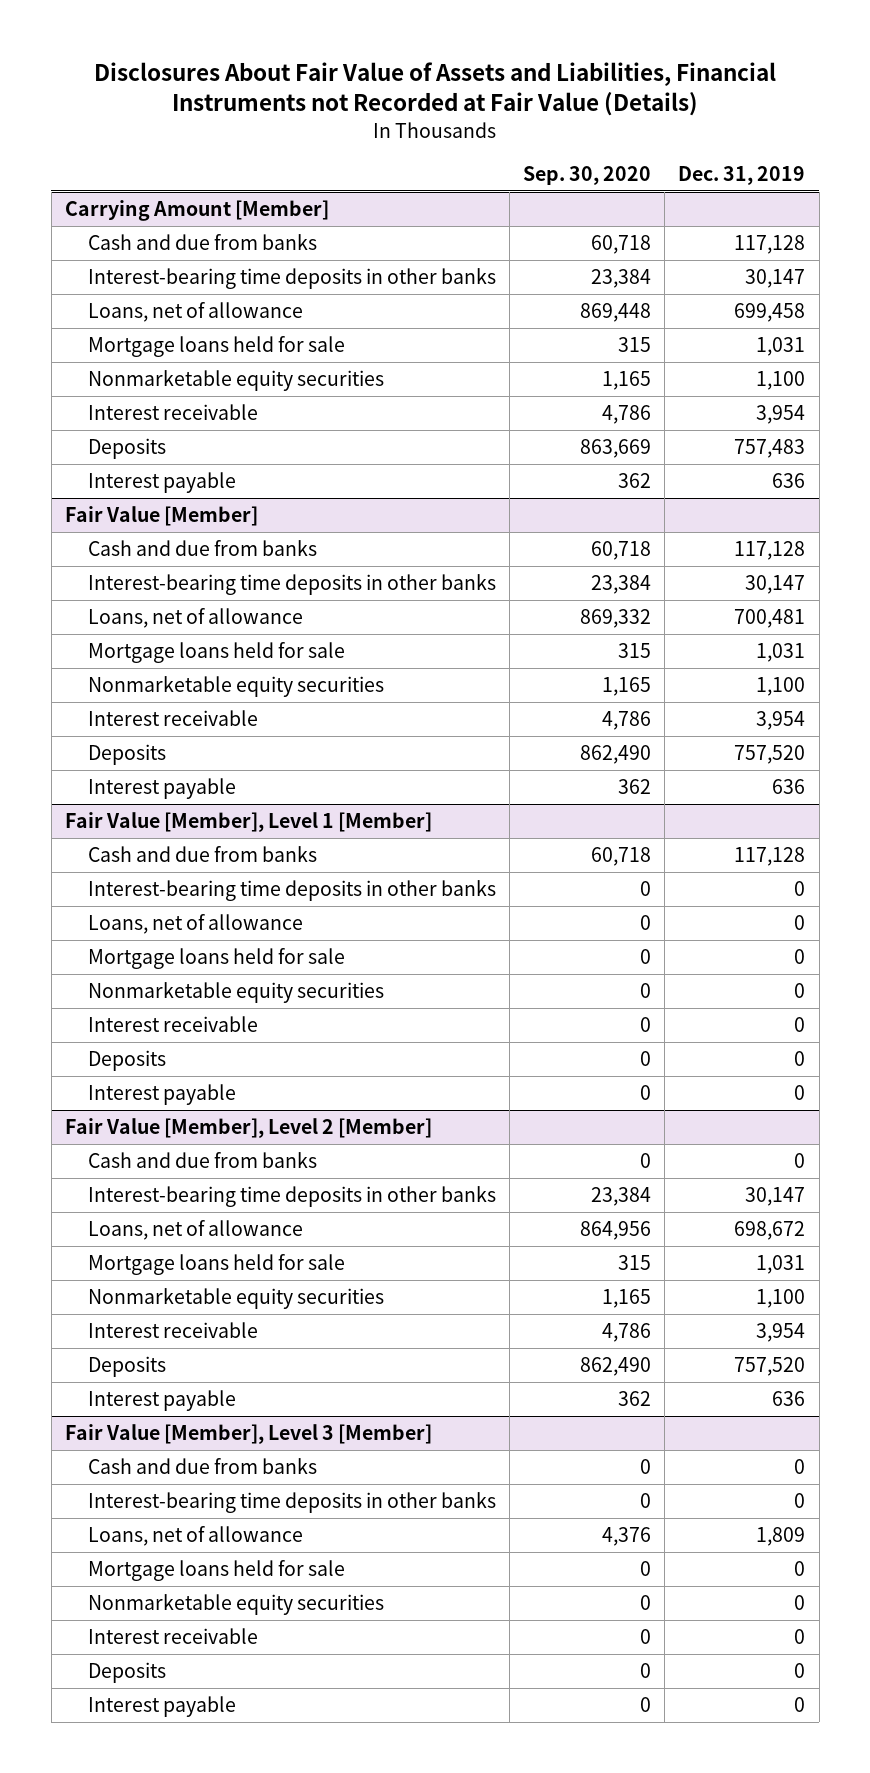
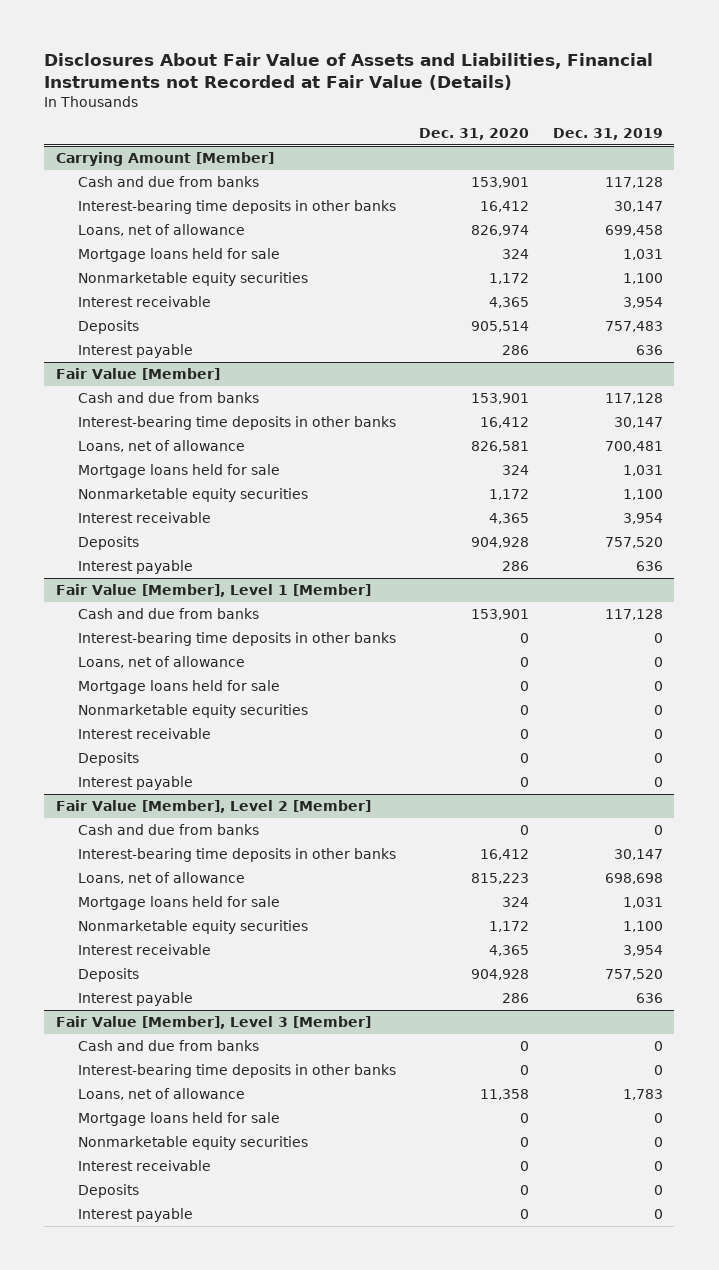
[523,165,652,185] Sep. 30, 2020 -> none
none -> [419,128,530,141] Dec. 31, 2020
[734,1220,806,1240] 698,672 -> [604,872,663,884] 698,698
[756,1526,806,1546] 1,809 -> [622,1088,663,1100] 1,783

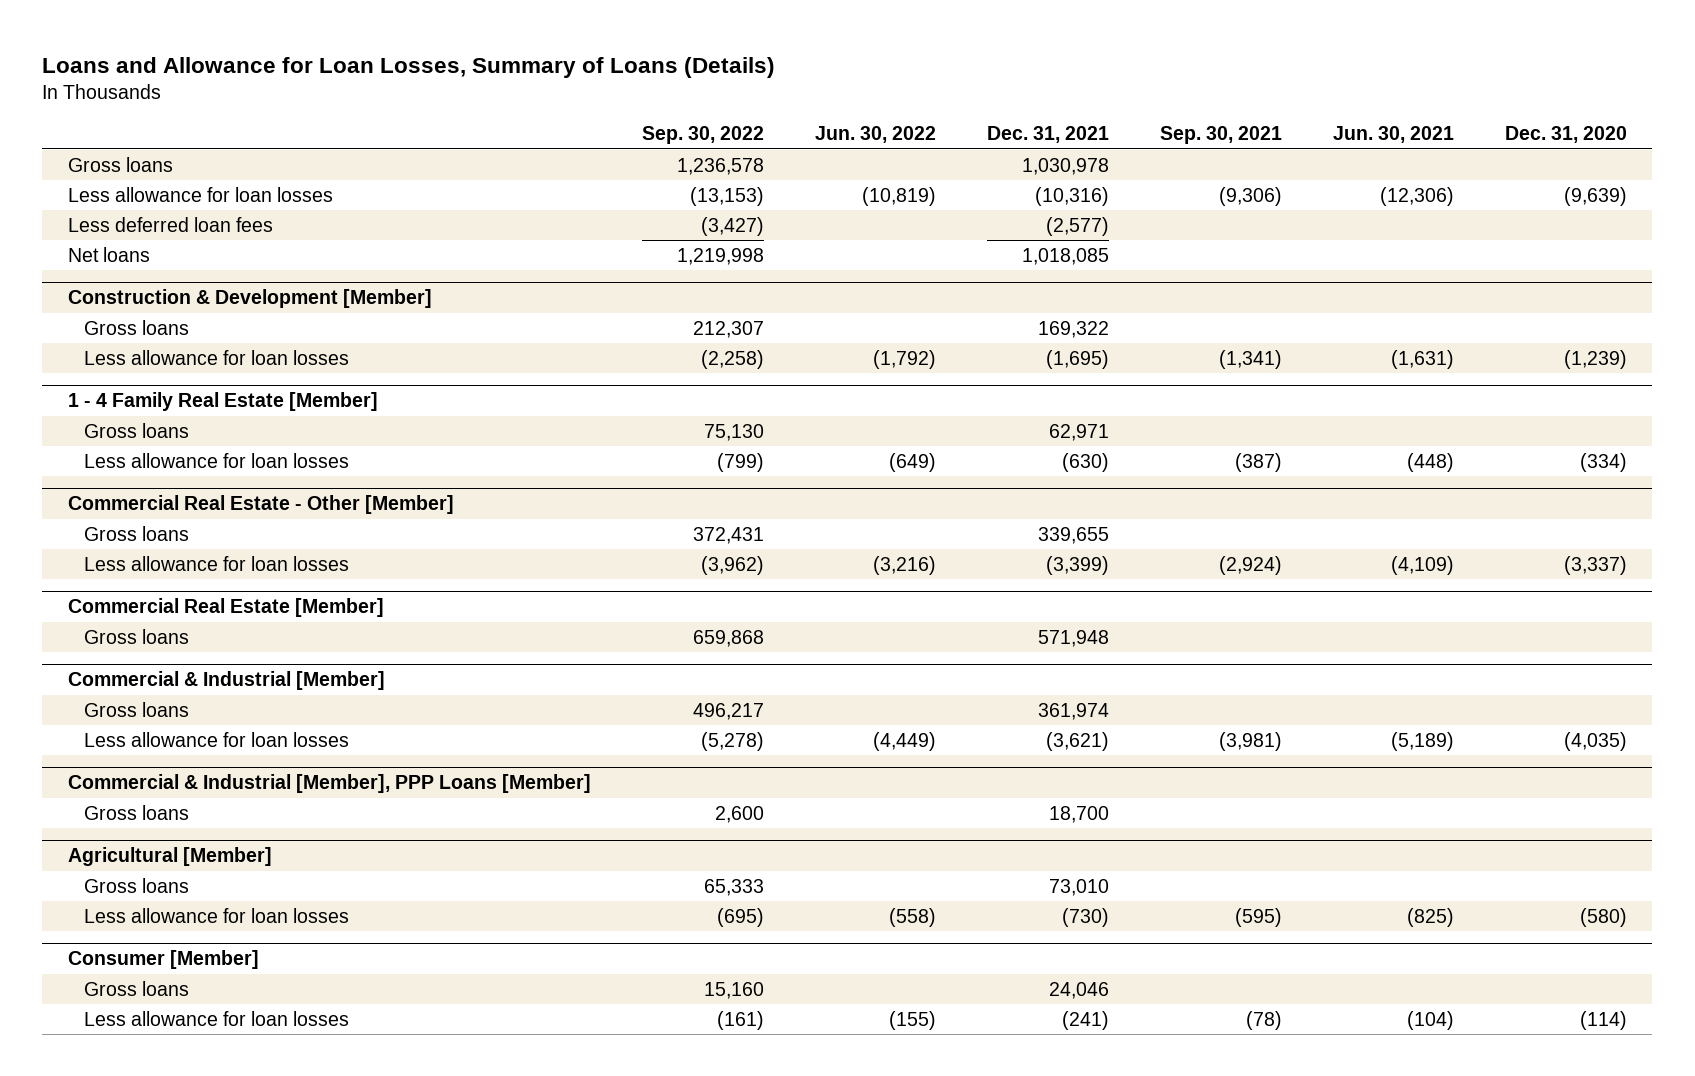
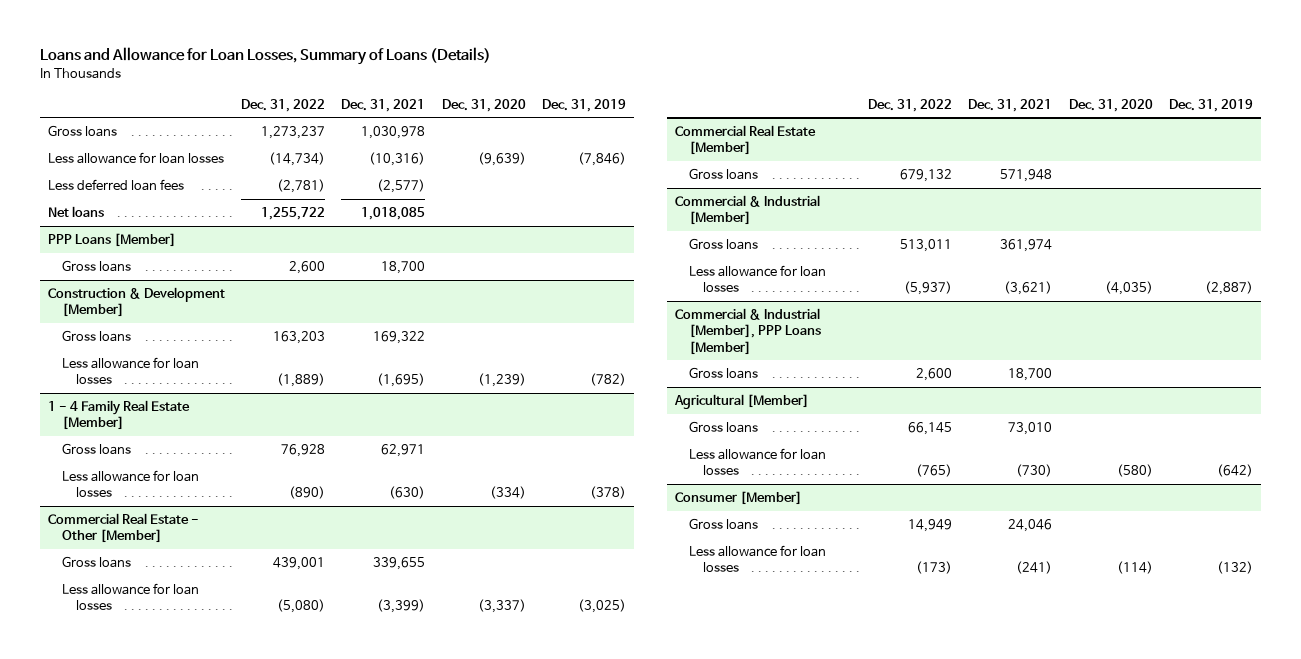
[641,126,764,145] Sep. 30, 2022 -> none
[814,126,936,144] Jun. 30, 2022 -> none
[1159,126,1282,145] Sep. 30, 2021 -> none
[1332,126,1454,144] Jun. 30, 2021 -> none
none -> [241,98,326,112] Dec. 31, 2022
none -> [541,98,626,112] Dec. 31, 2019
none -> [47,233,176,248] PPP Loans [Member]
none -> [61,260,131,273] Gross loans

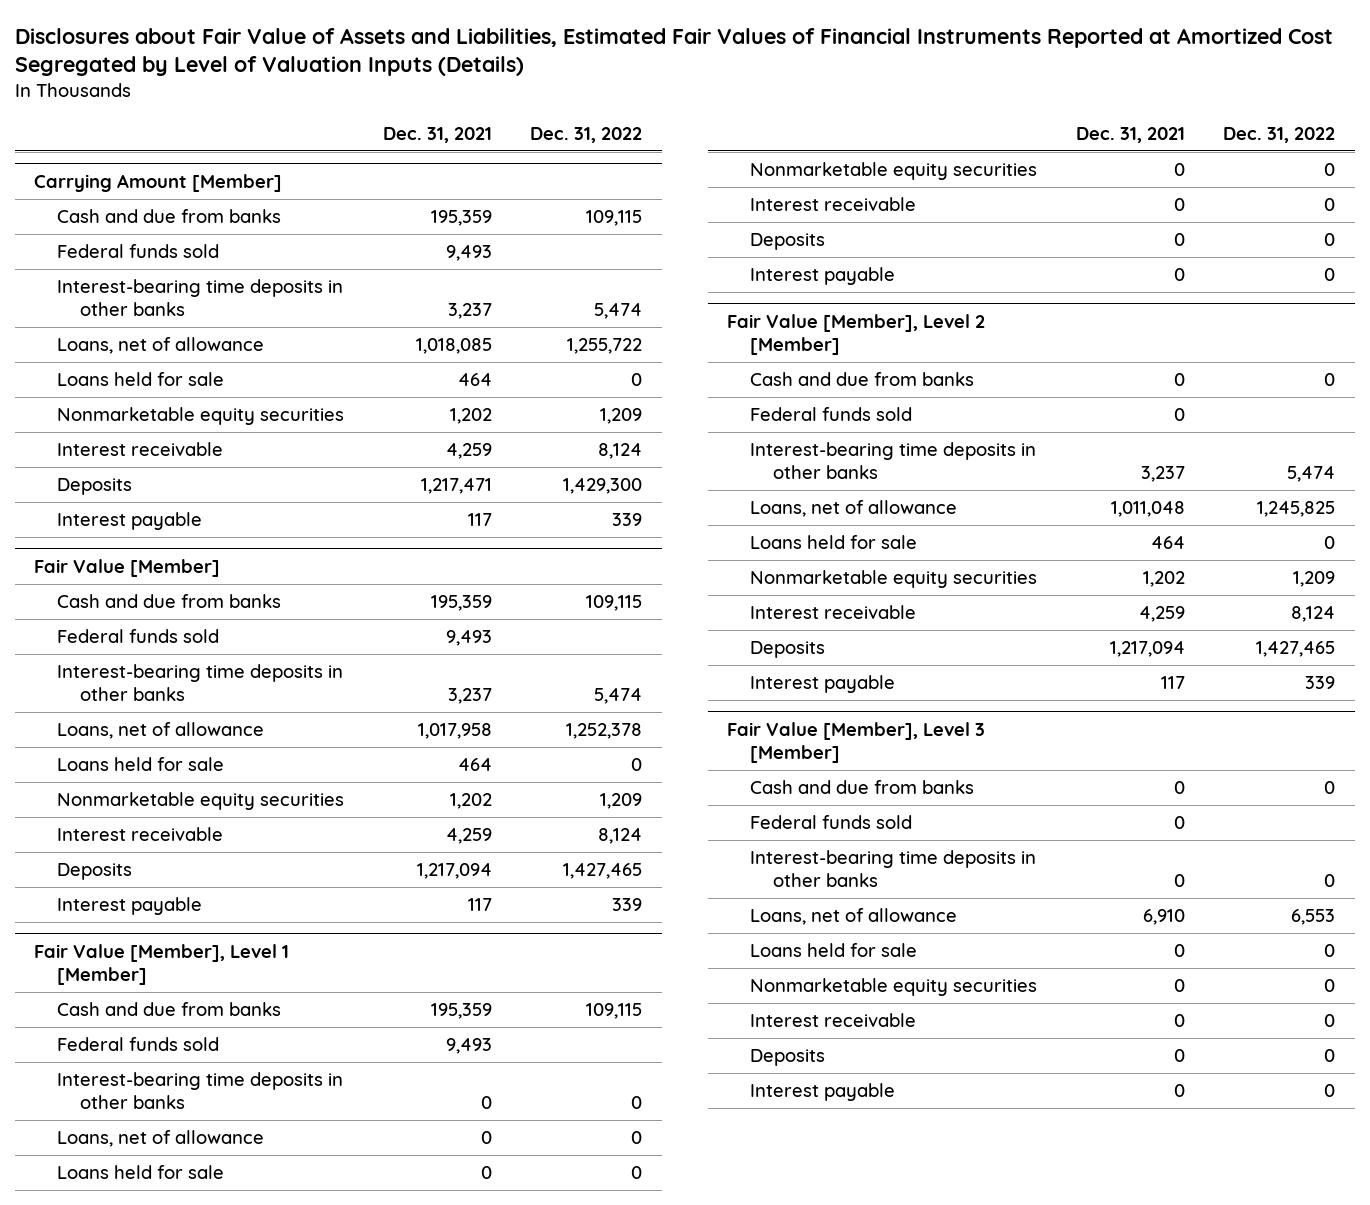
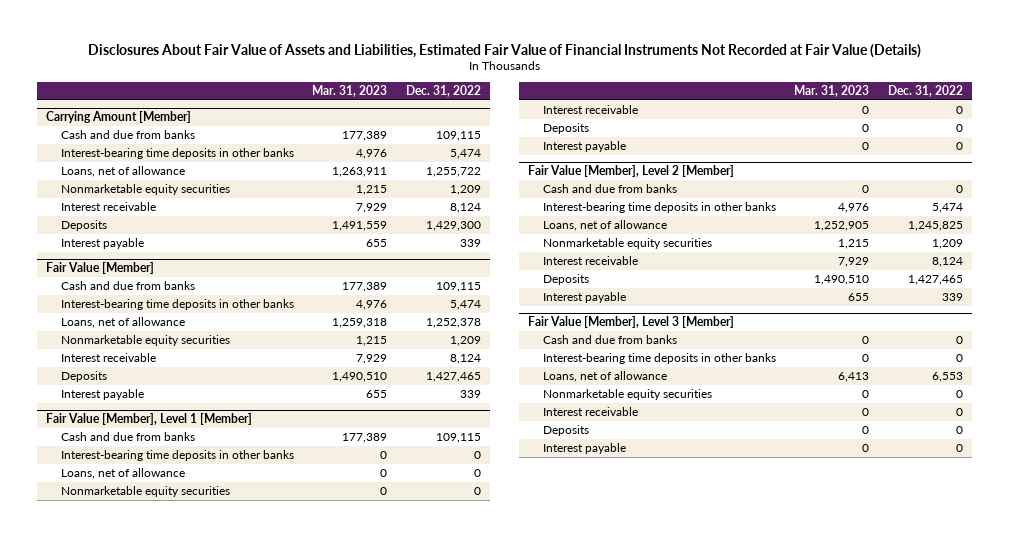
[14,27,1333,77] Disclosures about Fair Value of Assets and Liabilities, Estimated Fair Values of Financial Instruments Reported at Amortized Cost Segregated by Level of Valuation Inputs (Details) -> [87,43,921,58] Disclosures About Fair Value of Assets and Liabilities, Estimated Fair Value of Financial Instruments Not Recorded at Fair Value (Details)
[382,126,492,143] Dec. 31, 2021 -> none
none -> [312,85,388,98] Mar. 31, 2023
[56,244,219,259] Federal funds sold -> none
[56,372,224,387] Loans held for sale -> none
[56,629,219,644] Federal funds sold -> none
[56,757,224,772] Loans held for sale -> none
[56,1037,219,1052] Federal funds sold -> none
[56,1165,224,1180] Loans held for sale -> none
[749,407,912,422] Federal funds sold -> none
[749,535,917,550] Loans held for sale -> none
[749,815,912,830] Federal funds sold -> none
[749,943,917,958] Loans held for sale -> none

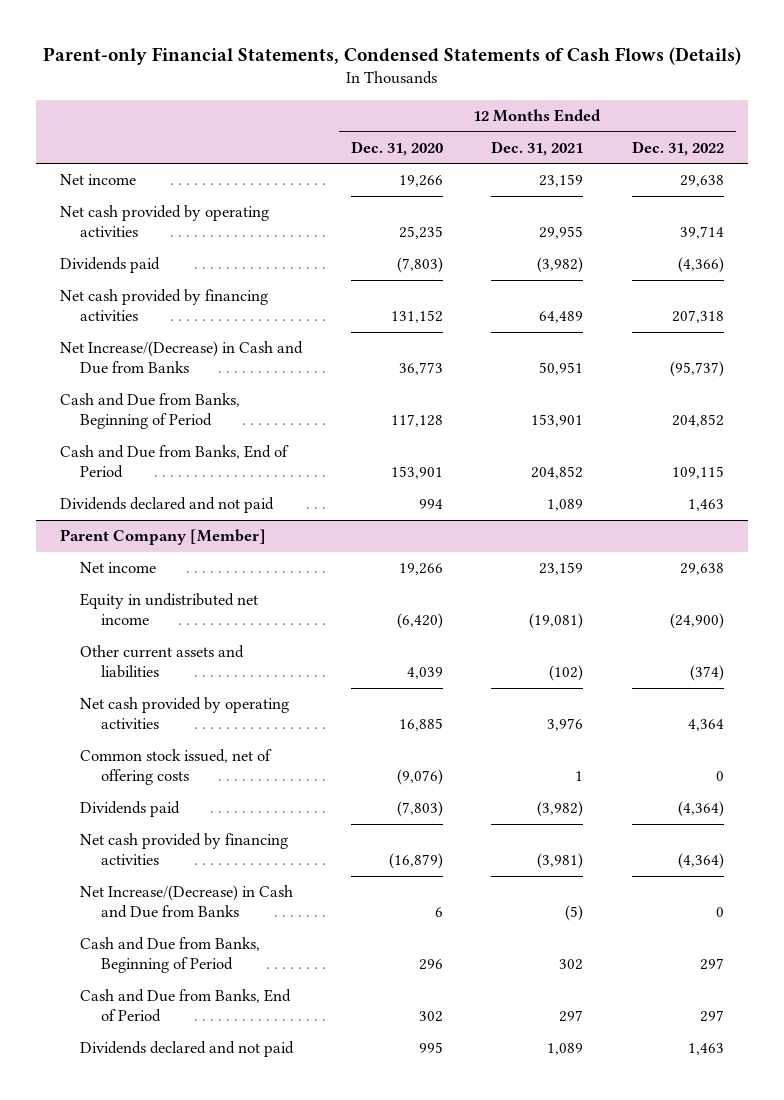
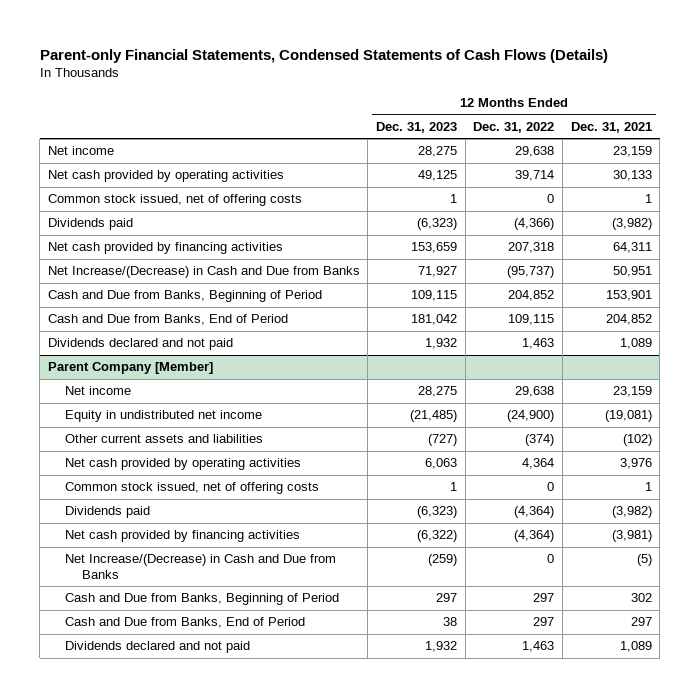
[350,140,443,156] Dec. 31, 2020 -> none
none -> [376,121,458,133] Dec. 31, 2023
[539,226,584,240] 29,955 -> [612,170,652,182] 30,133
none -> [47,194,302,207] Common stock issued, net of offering costs
[539,311,584,324] 64,489 -> [612,242,652,254] 64,311

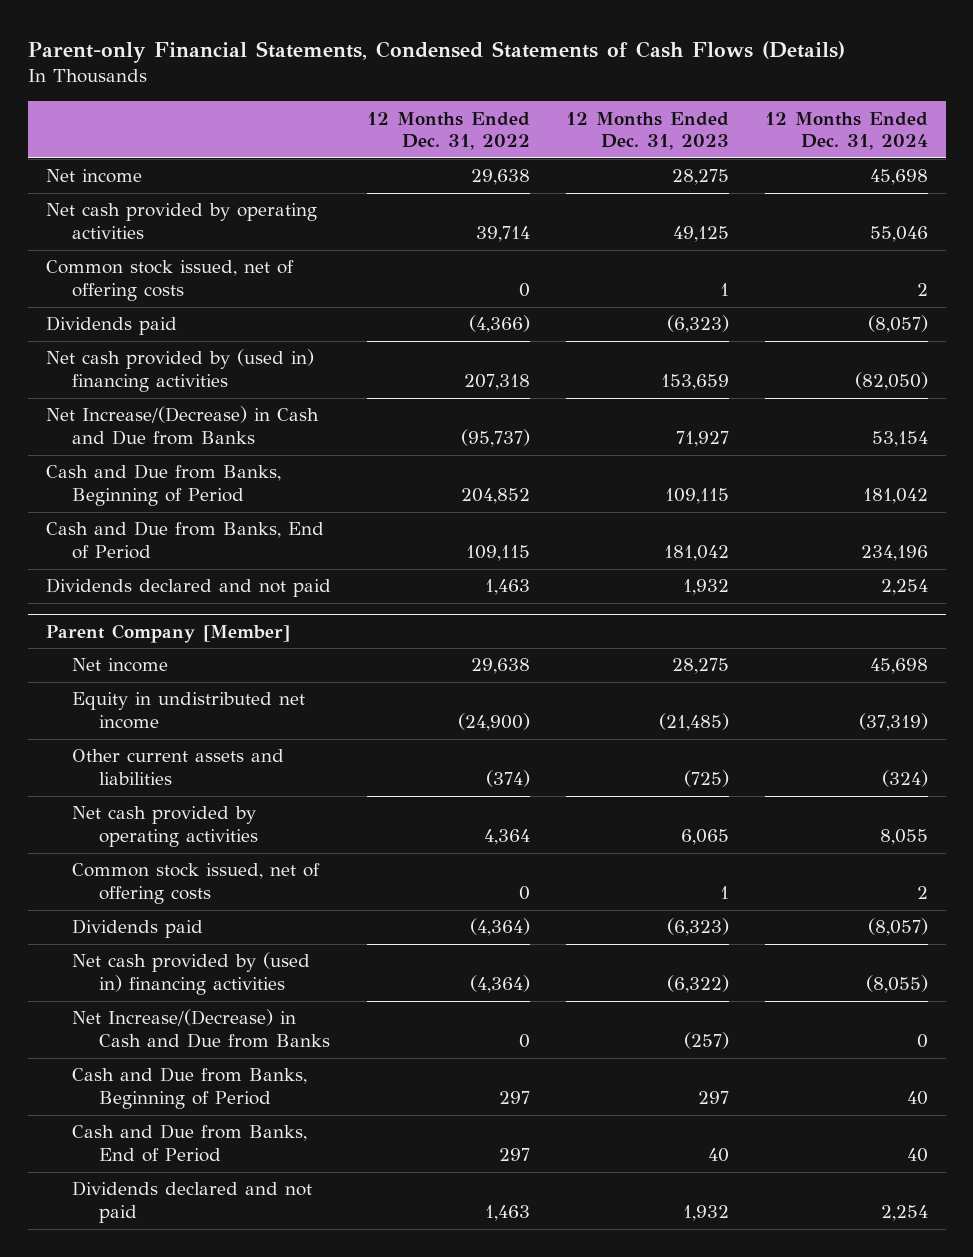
[570,121,652,133] Dec. 31, 2021 -> none
none -> [764,111,928,151] 12 Months Ended Dec. 31, 2024
[47,242,283,255] Net cash provided by financing activities -> [45,349,314,393] Net cash provided by (used in) financing activities
[428,434,458,447] (727) -> [683,770,729,788] (725)
[425,458,458,470] 6,063 -> [680,829,729,846] 6,065
[64,530,300,543] Net cash provided by financing activities -> [72,952,311,996] Net cash provided by (used in) financing activities
[428,554,458,567] (259) -> [683,1032,729,1050] (257)
[443,617,458,627] 38 -> [707,1148,729,1163] 40

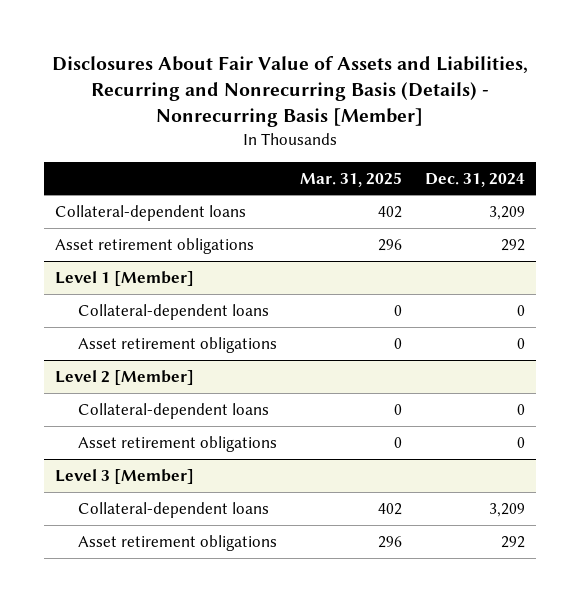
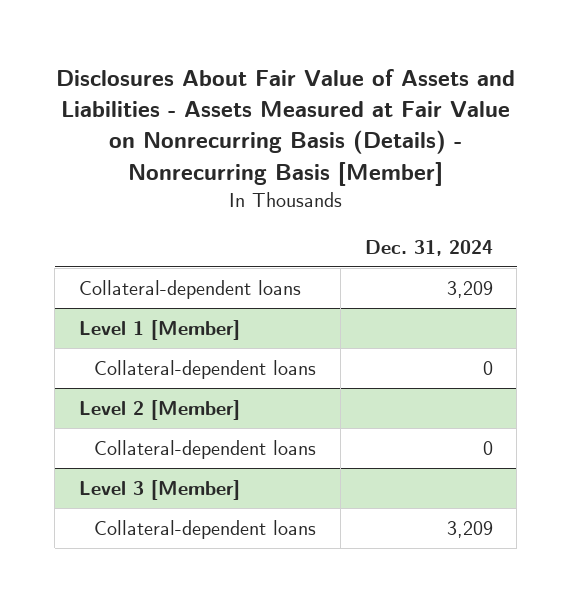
[51,55,528,128] Disclosures About Fair Value of Assets and Liabilities, Recurring and Nonrecurring Basis (Details) - Nonrecurring Basis [Member] -> [55,68,515,186] Disclosures About Fair Value of Assets and Liabilities - Assets Measured at Fair Value on Nonrecurring Basis (Details) - Nonrecurring Basis [Member]
[300,171,403,187] Mar. 31, 2025 -> none
[54,237,254,254] Asset retirement obligations -> none
[78,336,278,353] Asset retirement obligations -> none
[78,435,278,452] Asset retirement obligations -> none
[78,534,278,551] Asset retirement obligations -> none

